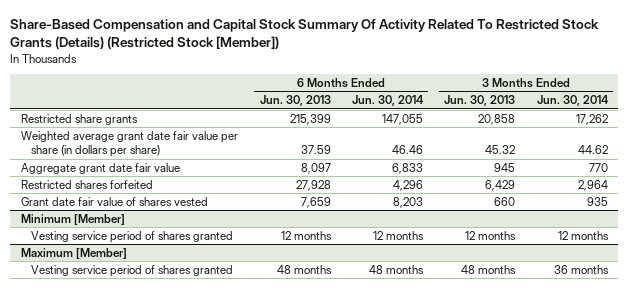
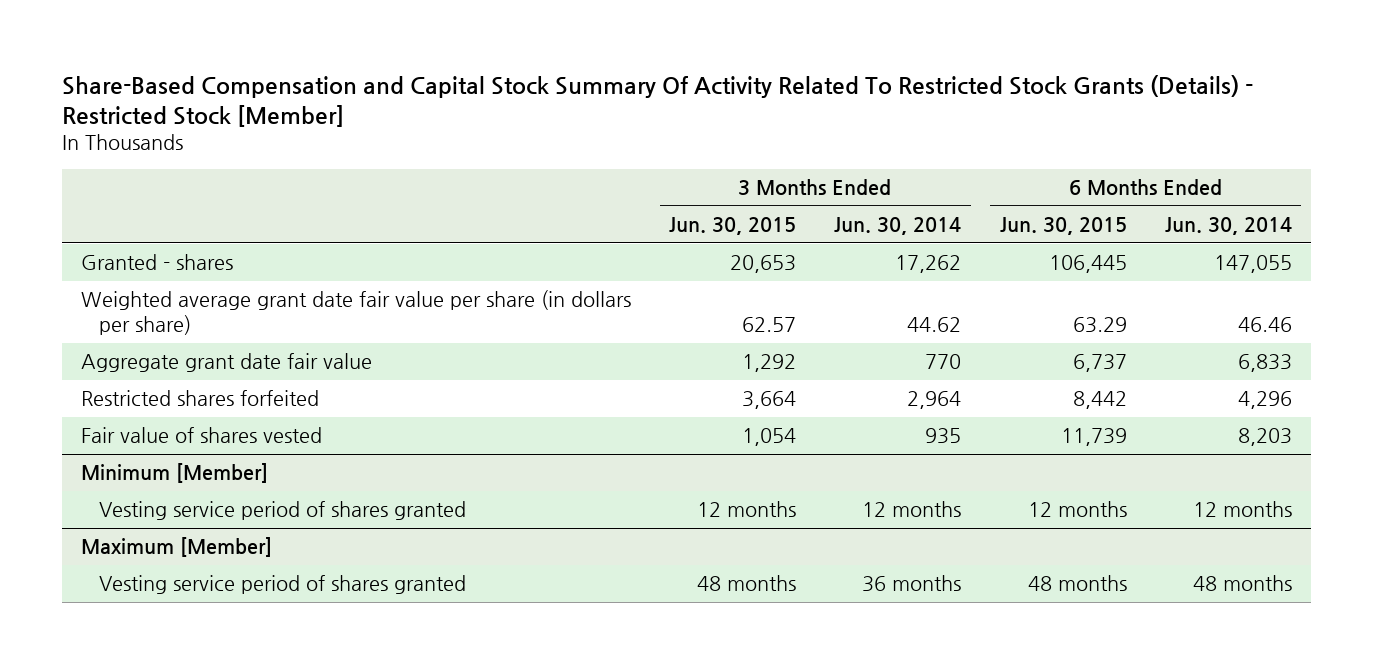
[10,18,600,49] Share-Based Compensation and Capital Stock Summary Of Activity Related To Restricted Stock Grants (Details) (Restricted Stock [Member]) -> [62,74,1254,127] Share-Based Compensation and Capital Stock Summary Of Activity Related To Restricted Stock Grants (Details) - Restricted Stock [Member]
[259,95,331,107] Jun. 30, 2013 -> none
[444,95,516,107] Jun. 30, 2013 -> none
none -> [669,217,797,236] Jun. 30, 2015
none -> [999,217,1127,236] Jun. 30, 2015
[21,113,139,125] Restricted share grants -> [81,254,234,271] Granted - shares
[21,196,209,206] Grant date fair value of shares vested -> [81,427,323,444] Fair value of shares vested

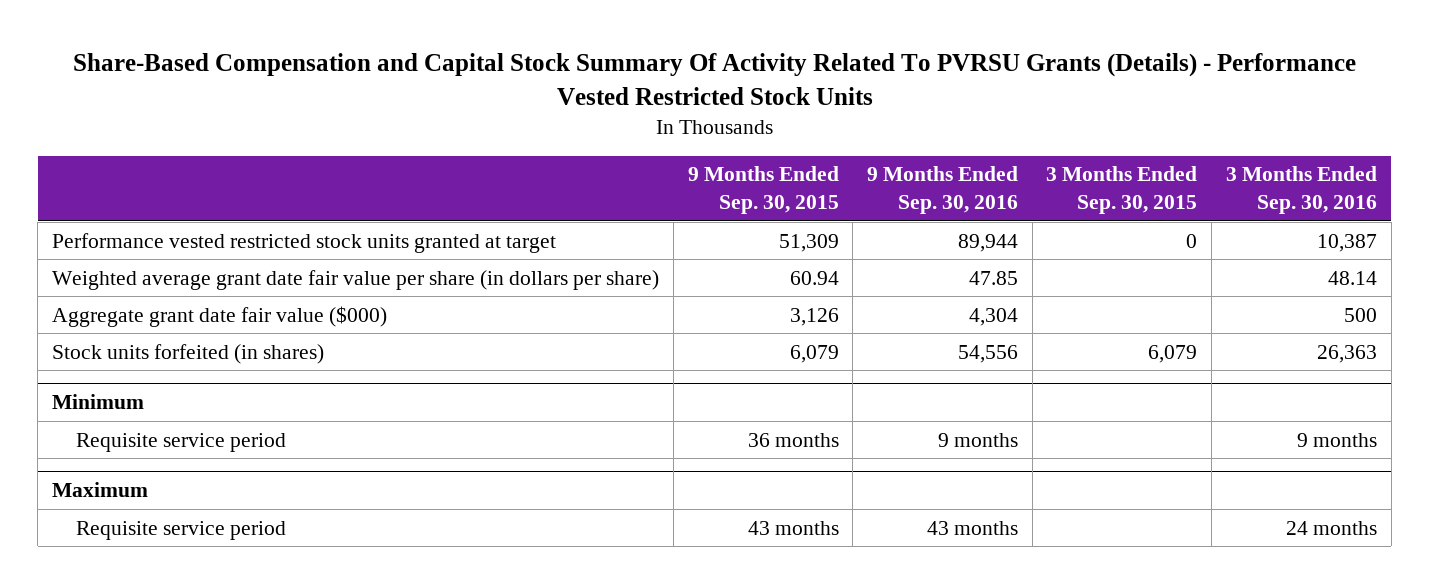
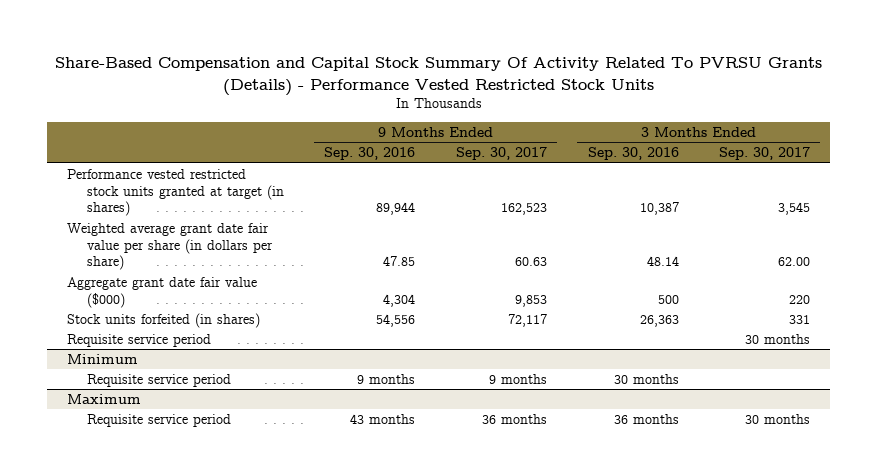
[687,166,839,215] 9 Months Ended Sep. 30, 2015 -> none
[1046,166,1198,215] 3 Months Ended Sep. 30, 2015 -> none
none -> [455,147,547,161] Sep. 30, 2017
none -> [719,147,811,161] Sep. 30, 2017
[52,232,557,253] Performance vested restricted stock units granted at target -> [66,168,284,217] Performance vested restricted stock units granted at target (in shares)
none -> [66,333,211,347] Requisite service period
[1296,432,1377,447] 9 months -> [613,373,679,384] 30 months
[1285,520,1377,535] 24 months -> [613,413,679,424] 36 months

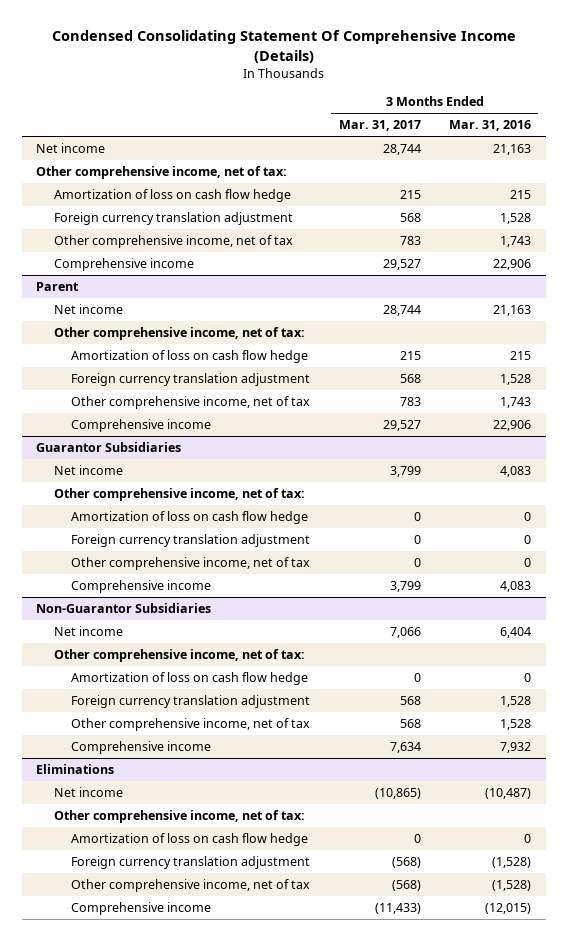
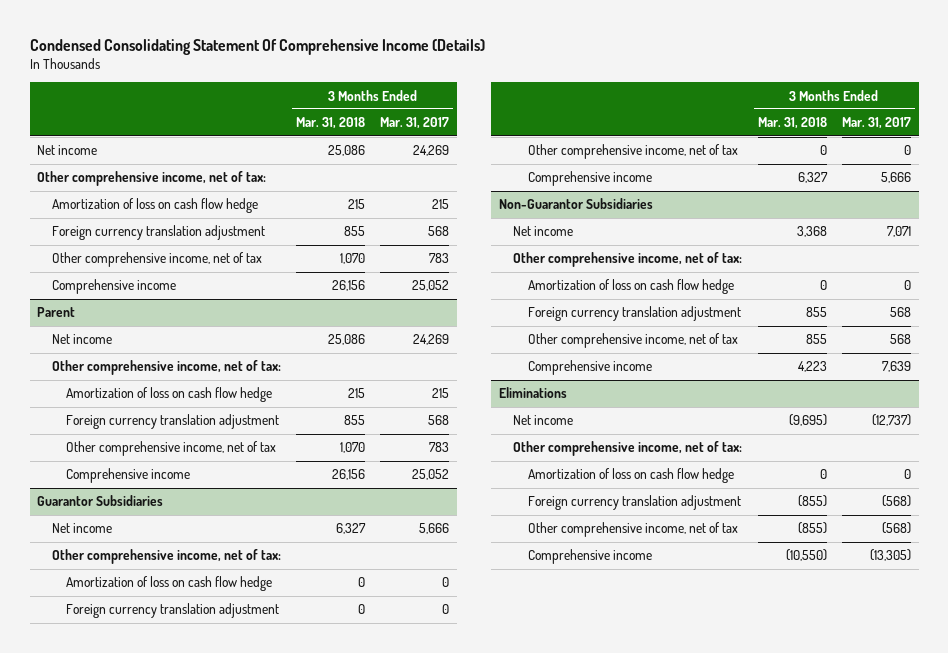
[449,120,532,132] Mar. 31, 2016 -> none
none -> [296,117,366,130] Mar. 31, 2018
[382,143,421,155] 28,744 -> [413,145,450,157] 24,269
[382,258,421,270] 29,527 -> [412,280,450,292] 25,052
[382,304,421,316] 28,744 -> [413,334,450,346] 24,269
[382,419,421,431] 29,527 -> [412,469,450,481] 25,052
[389,465,421,477] 3,799 -> [419,523,450,535] 5,666
[389,580,421,592] 3,799 -> [880,172,911,184] 5,666
[389,626,421,638] 7,066 -> [886,226,911,238] 7,071
[389,741,421,753] 7,634 -> [881,361,911,373] 7,639
[374,787,421,799] (10,865) -> [871,414,911,427] (12,737)
[374,902,421,914] (11,433) -> [869,549,911,562] (13,305)

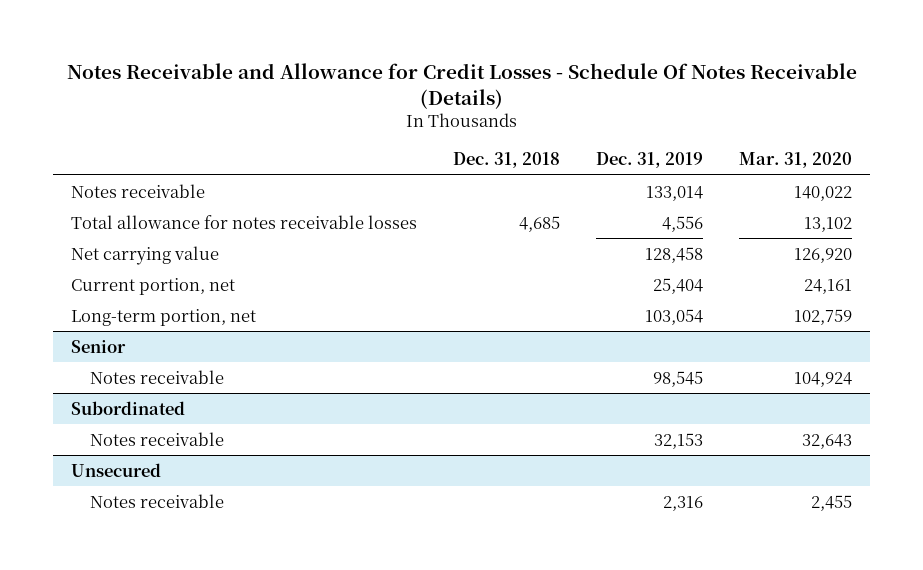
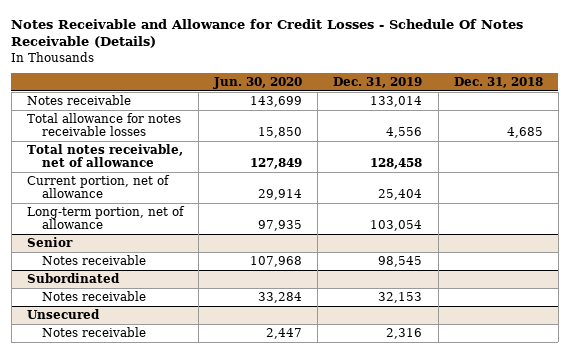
[739,152,853,169] Mar. 31, 2020 -> none
none -> [213,76,303,89] Jun. 30, 2020
[71,245,220,265] Net carrying value -> [26,143,183,168] Total notes receivable, net of allowance
[71,277,236,295] Current portion, net -> [26,174,170,199] Current portion, net of allowance
[71,308,257,326] Long-term portion, net -> [26,205,185,230] Long-term portion, net of allowance

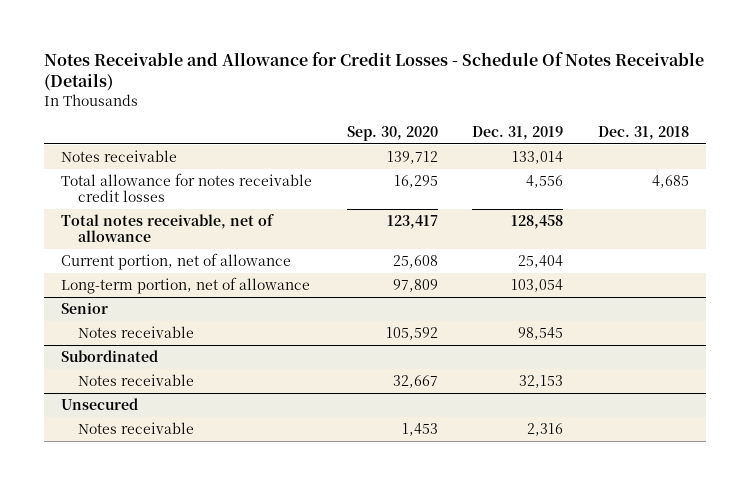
[213,76,303,89] Jun. 30, 2020 -> none
none -> [346,126,438,142] Sep. 30, 2020
[26,112,181,137] Total allowance for notes receivable losses -> [61,173,313,203] Total allowance for notes receivable credit losses

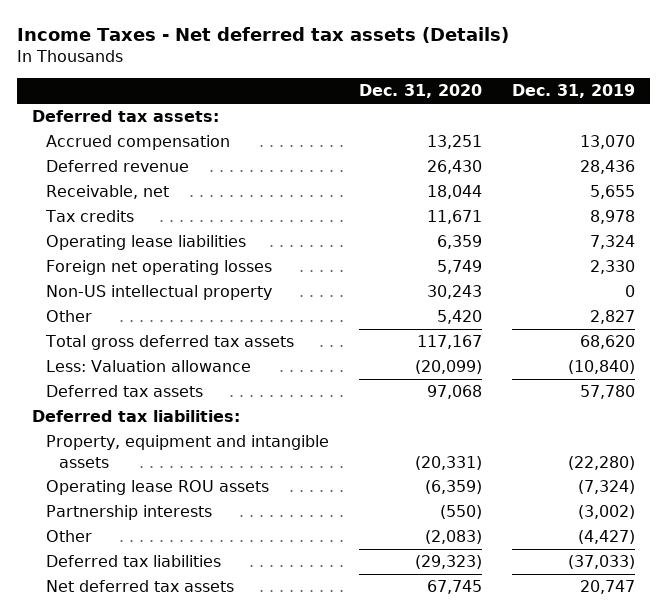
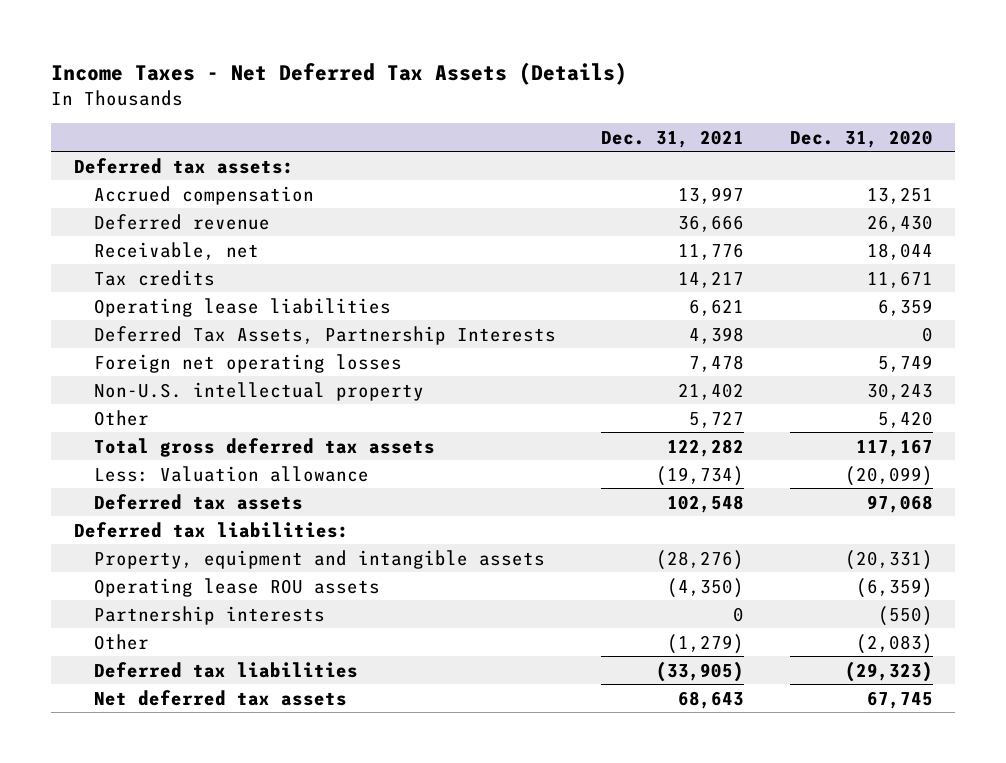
[16,27,509,44] Income Taxes - Net deferred tax assets (Details) -> [51,61,628,85] Income Taxes - Net Deferred Tax Assets (Details)
[511,84,635,99] Dec. 31, 2019 -> none
none -> [601,129,745,148] Dec. 31, 2021
none -> [94,325,557,345] Deferred Tax Assets, Partnership Interests
[45,285,272,301] Non-US intellectual property -> [94,381,425,401] Non-U.S. intellectual property

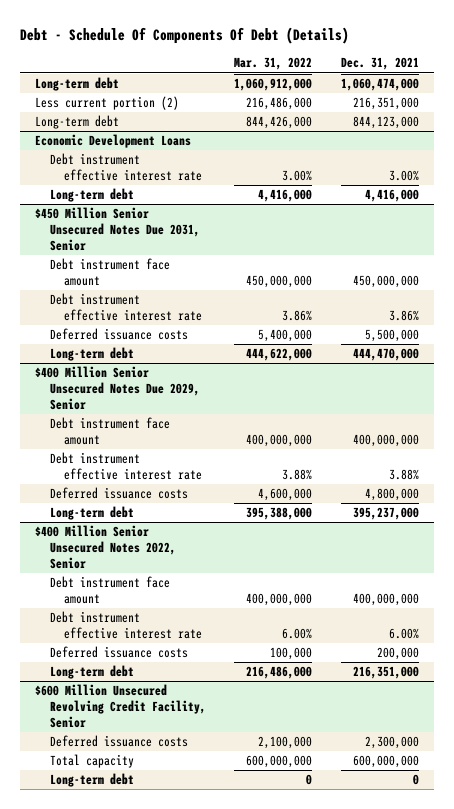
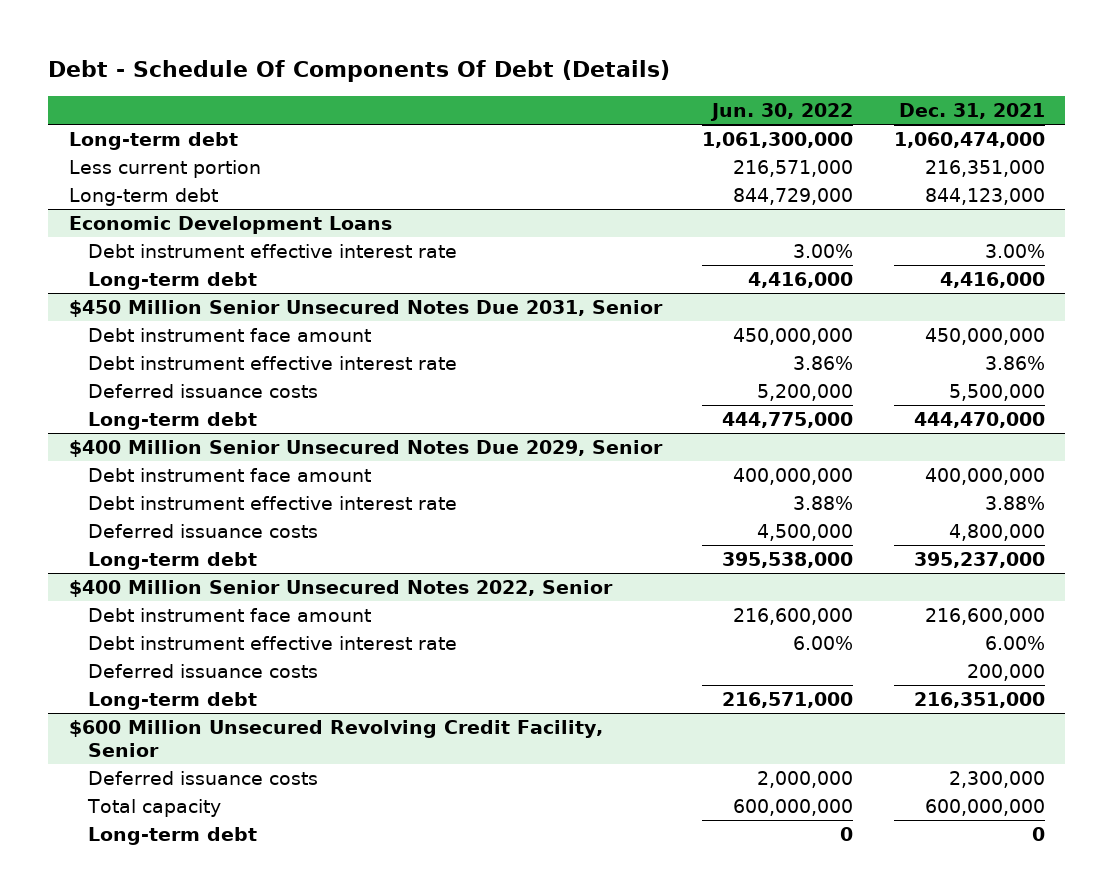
[234,57,313,71] Mar. 31, 2022 -> none
none -> [710,102,854,121] Jun. 30, 2022
[34,96,179,111] Less current portion (2) -> [68,159,261,178] Less current portion
[353,593,420,607] 400,000,000 -> [924,607,1045,625] 216,600,000

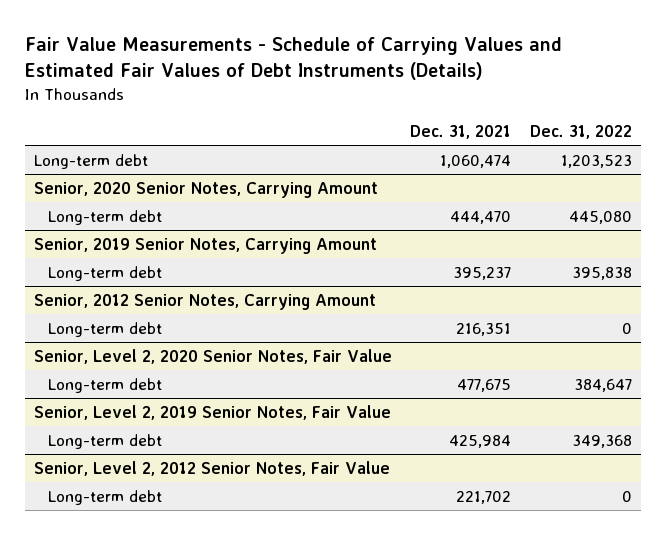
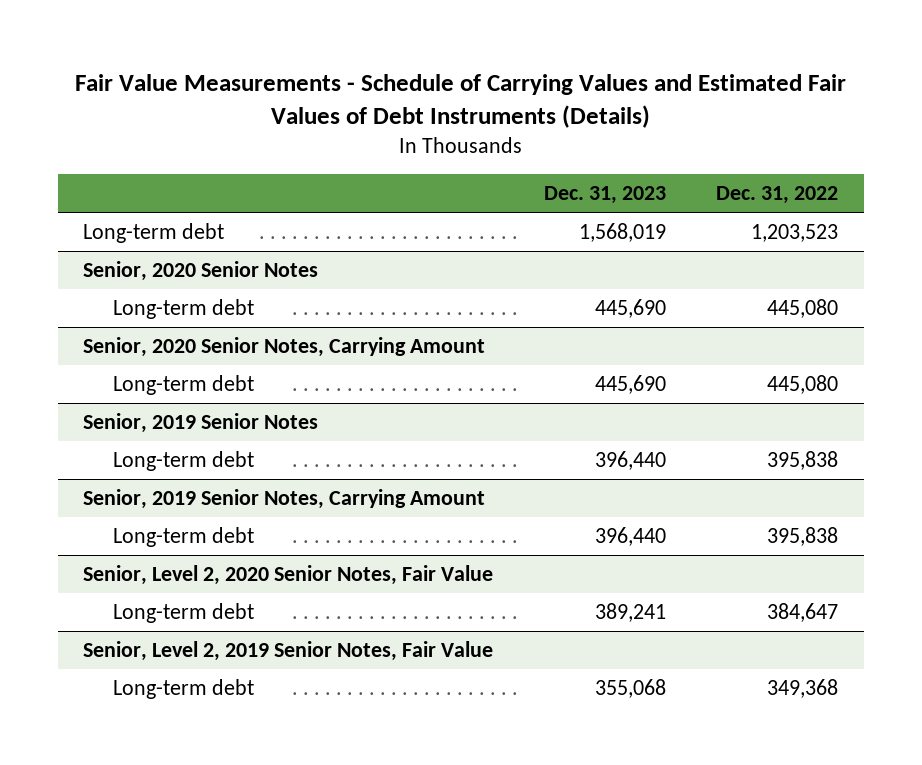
[410,124,512,139] Dec. 31, 2021 -> none
none -> [543,185,666,204] Dec. 31, 2023
none -> [83,261,319,282] Senior, 2020 Senior Notes
none -> [113,299,255,320] Long-term debt
none -> [83,413,319,434] Senior, 2019 Senior Notes
none -> [113,451,255,472] Long-term debt
[33,293,376,310] Senior, 2012 Senior Notes, Carrying Amount -> none
[47,321,162,337] Long-term debt -> none
[33,460,390,476] Senior, Level 2, 2012 Senior Notes, Fair Value -> none
[47,489,162,505] Long-term debt -> none

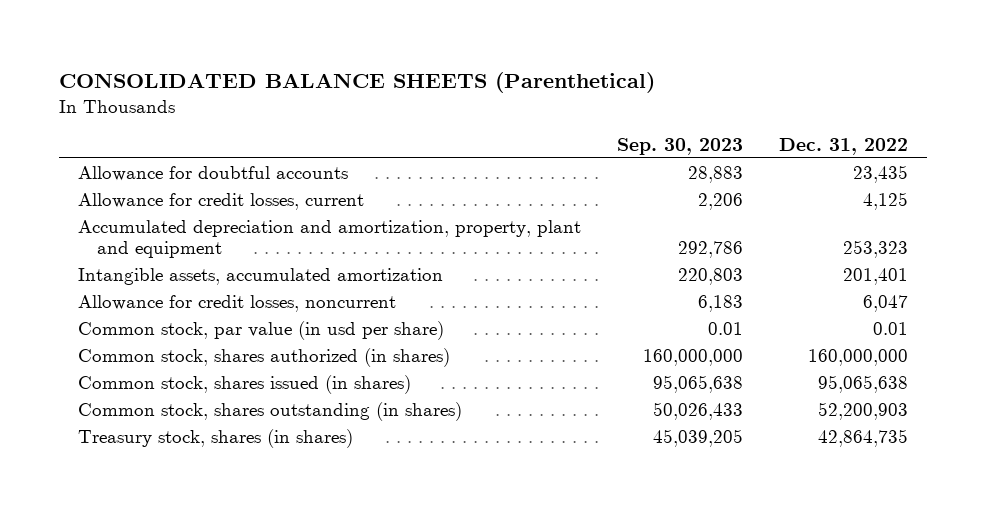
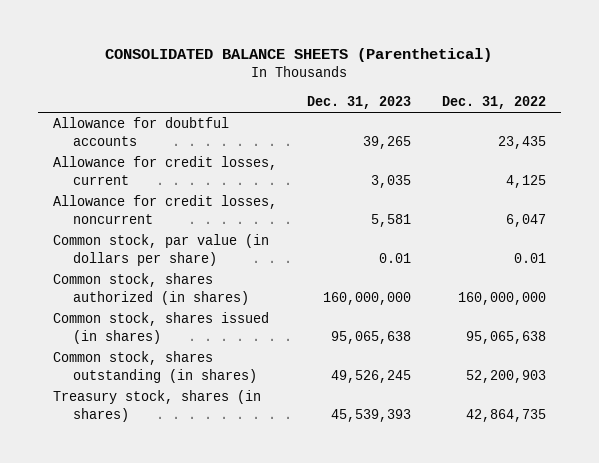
[617,137,744,155] Sep. 30, 2023 -> none
none -> [307,96,412,110] Dec. 31, 2023
[77,219,581,259] Accumulated depreciation and amortization, property, plant and equipment -> none
[77,267,443,285] Intangible assets, accumulated amortization -> none
[77,320,444,340] Common stock, par value (in usd per share) -> [52,234,269,266] Common stock, par value (in dollars per share)

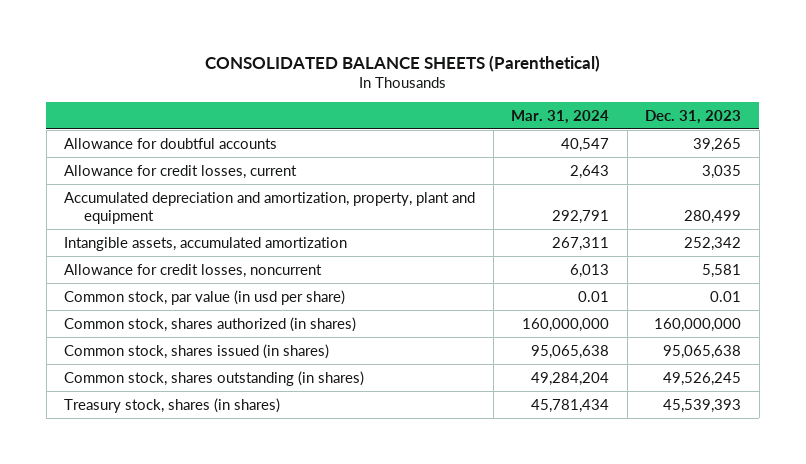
[441,96,546,110] Dec. 31, 2022 -> none
none -> [511,109,610,124] Mar. 31, 2024
none -> [64,191,476,224] Accumulated depreciation and amortization, property, plant and equipment
none -> [64,236,348,251] Intangible assets, accumulated amortization
[52,234,269,266] Common stock, par value (in dollars per share) -> [64,289,346,305] Common stock, par value (in usd per share)

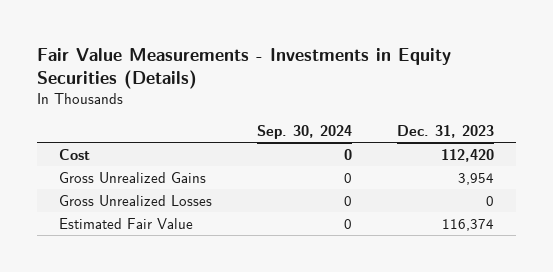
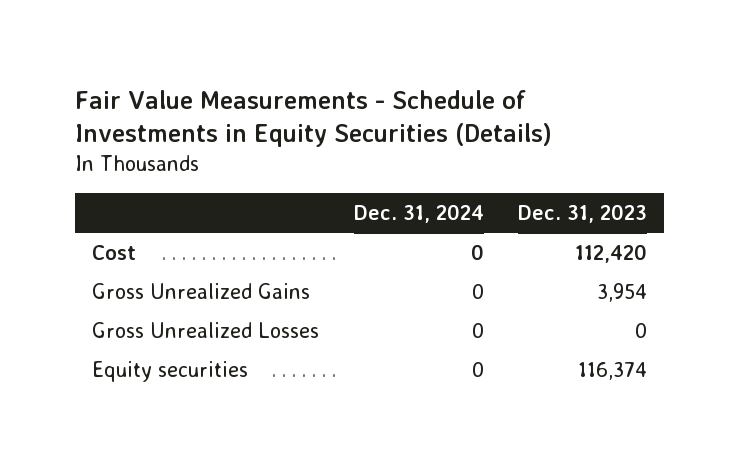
[37,47,452,89] Fair Value Measurements - Investments in Equity Securities (Details) -> [74,89,552,148] Fair Value Measurements - Schedule of Investments in Equity Securities (Details)
[257,125,353,140] Sep. 30, 2024 -> none
none -> [353,203,484,223] Dec. 31, 2024
[59,217,194,229] Estimated Fair Value -> [92,360,249,382] Equity securities

